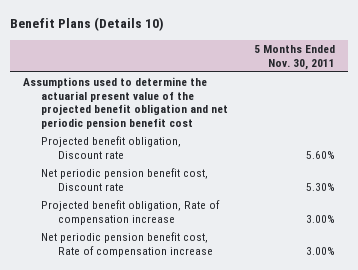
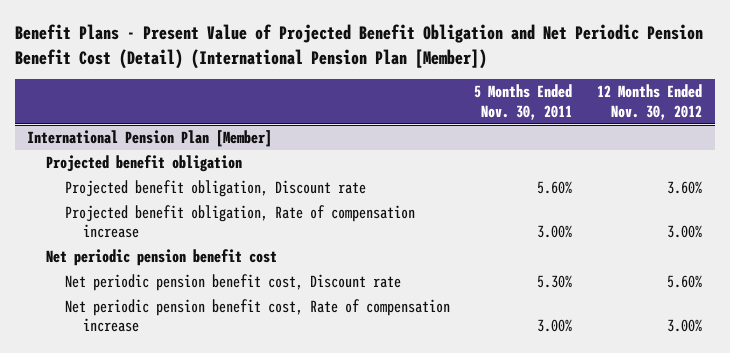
[9,17,164,32] Benefit Plans (Details 10) -> [14,24,703,69] Benefit Plans - Present Value of Projected Benefit Obligation and Net Periodic Pension Benefit Cost (Detail) (International Pension Plan [Member])
none -> [597,84,703,120] 12 Months Ended Nov. 30, 2012
[22,77,228,129] Assumptions used to determine the actuarial present value of the projected benefit obligation and net periodic pension benefit cost -> none
none -> [27,129,273,147] International Pension Plan [Member]
none -> [45,154,242,172] Projected benefit obligation
[40,168,208,191] Net periodic pension benefit cost, Discount rate -> none
none -> [45,248,277,266] Net periodic pension benefit cost
none -> [64,273,401,291] Net periodic pension benefit cost, Discount rate

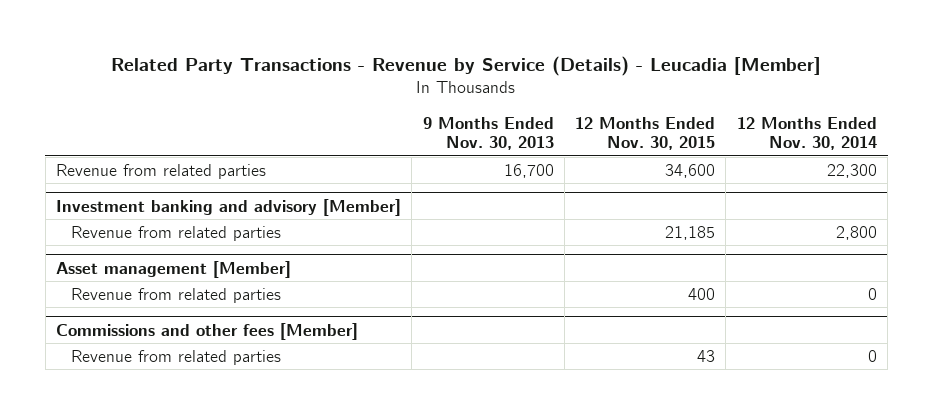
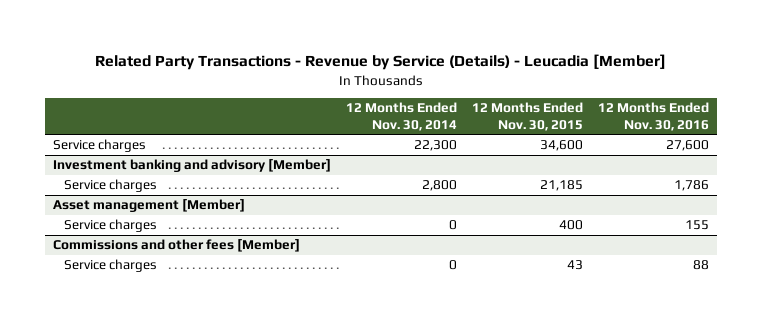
[422,117,554,151] 9 Months Ended Nov. 30, 2013 -> none
none -> [598,102,710,131] 12 Months Ended Nov. 30, 2016
[55,164,266,180] Revenue from related parties -> [52,139,146,153] Service charges
[70,226,281,242] Revenue from related parties -> [63,179,157,193] Service charges
[70,288,281,304] Revenue from related parties -> [63,219,157,233] Service charges
[70,350,281,366] Revenue from related parties -> [63,259,157,273] Service charges

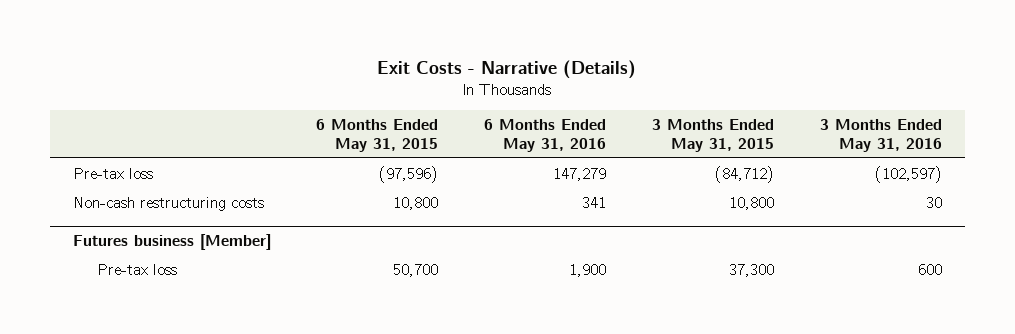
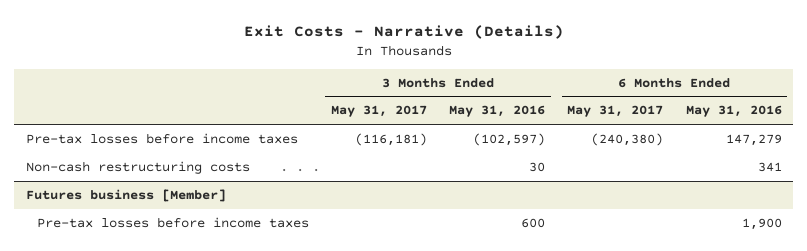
[316,118,439,152] 6 Months Ended May 31, 2015 -> none
[652,118,775,152] 3 Months Ended May 31, 2015 -> none
none -> [330,105,427,118] May 31, 2017
none -> [567,105,664,118] May 31, 2017
[72,167,153,179] Pre-tax loss -> [25,132,298,144] Pre-tax losses before income taxes
[97,263,178,275] Pre-tax loss -> [36,216,309,228] Pre-tax losses before income taxes

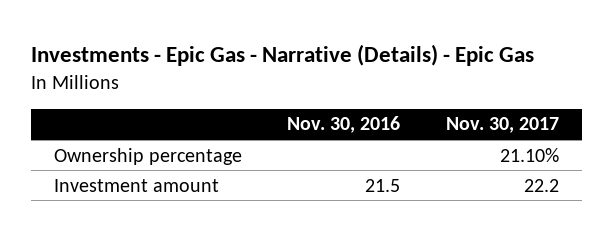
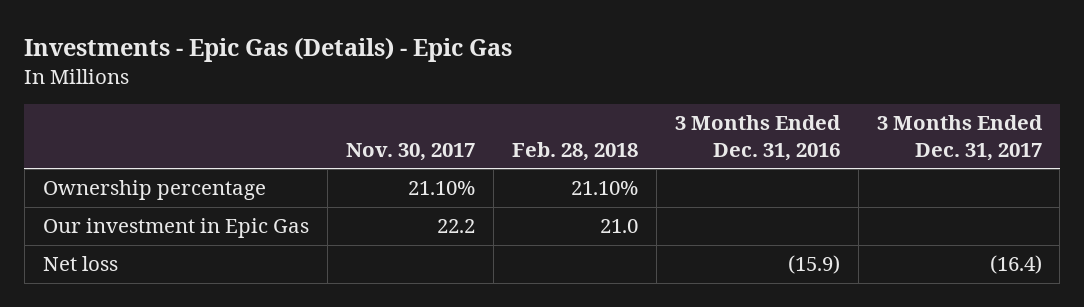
[30,43,534,66] Investments - Epic Gas - Narrative (Details) - Epic Gas -> [24,37,513,63] Investments - Epic Gas (Details) - Epic Gas
[287,116,401,134] Nov. 30, 2016 -> none
none -> [511,141,638,161] Feb. 28, 2018
none -> [674,115,841,161] 3 Months Ended Dec. 31, 2016
none -> [876,115,1043,161] 3 Months Ended Dec. 31, 2017
[53,178,219,192] Investment amount -> [42,218,309,239] Our investment in Epic Gas
none -> [42,256,118,272] Net loss

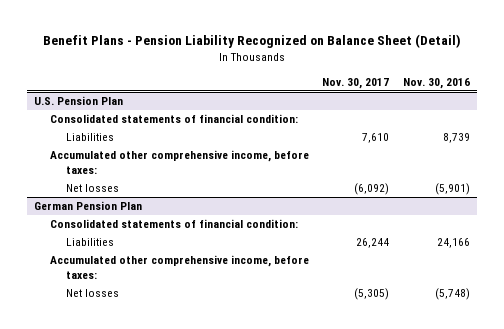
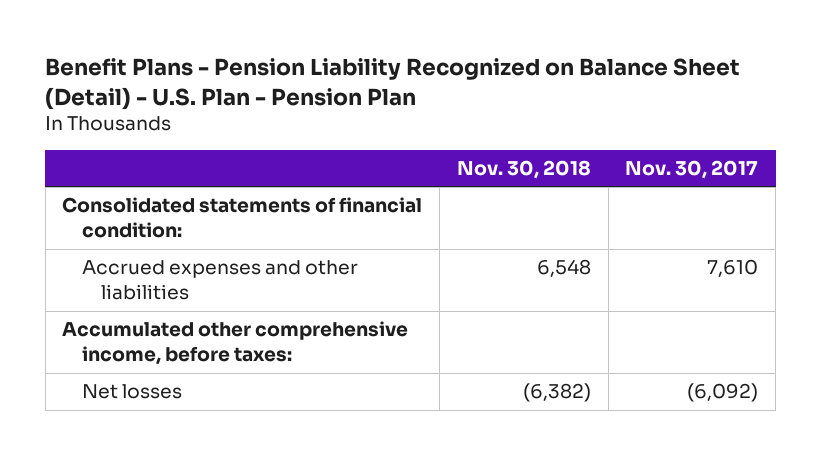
[43,34,462,49] Benefit Plans - Pension Liability Recognized on Balance Sheet (Detail) -> [45,57,741,110] Benefit Plans - Pension Liability Recognized on Balance Sheet (Detail) - U.S. Plan - Pension Plan
[403,77,471,89] Nov. 30, 2016 -> none
none -> [456,159,591,179] Nov. 30, 2018
[33,96,123,106] U.S. Pension Plan -> none
[65,133,114,142] Liabilities -> [81,260,358,301] Accrued expenses and other liabilities
[33,201,142,211] German Pension Plan -> none
[49,219,298,229] Consolidated statements of financial condition: -> none
[65,238,114,247] Liabilities -> none
[49,255,309,279] Accumulated other comprehensive income, before taxes: -> none
[65,289,119,298] Net losses -> none

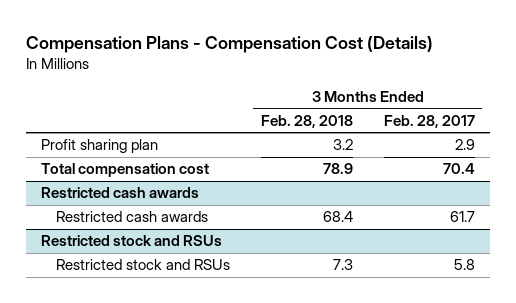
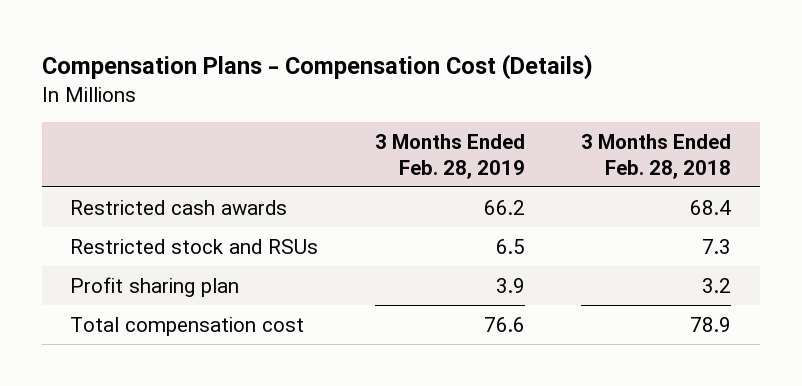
[383,114,475,128] Feb. 28, 2017 -> none
none -> [374,133,525,179] 3 Months Ended Feb. 28, 2019
[41,187,200,199] Restricted cash awards -> none
[41,235,223,247] Restricted stock and RSUs -> none
[41,139,159,154] Profit sharing plan -> [70,276,240,297] Profit sharing plan
[41,163,210,178] Total compensation cost -> [70,316,305,336] Total compensation cost

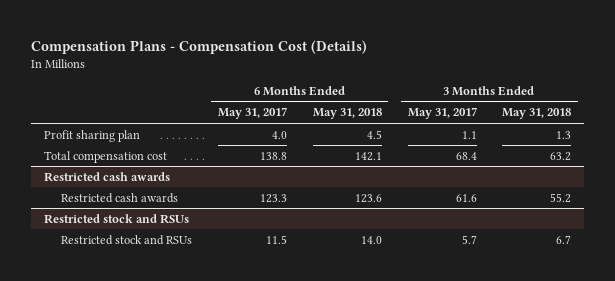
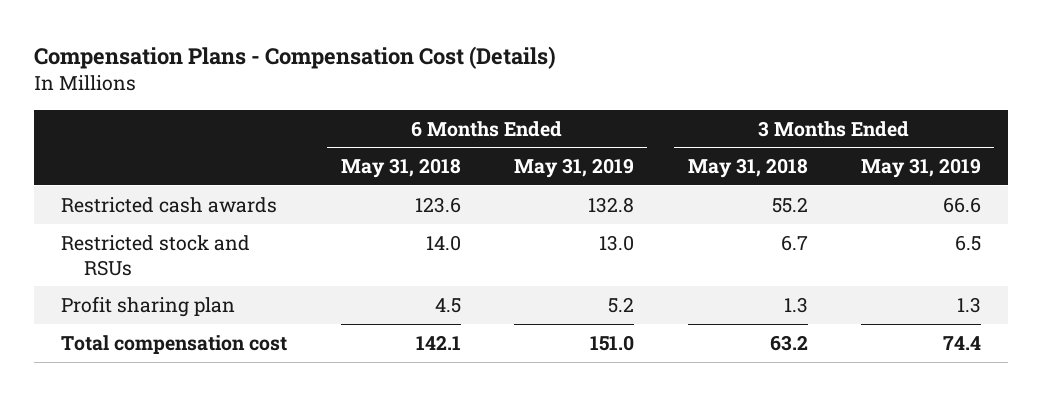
[217,107,287,120] May 31, 2017 -> none
[407,107,477,120] May 31, 2017 -> none
none -> [514,158,635,179] May 31, 2019
none -> [861,158,982,179] May 31, 2019
[44,171,171,182] Restricted cash awards -> none
[44,213,190,224] Restricted stock and RSUs -> none
[44,129,141,142] Profit sharing plan -> [61,295,236,317] Profit sharing plan
[44,150,168,163] Total compensation cost -> [61,334,288,354] Total compensation cost

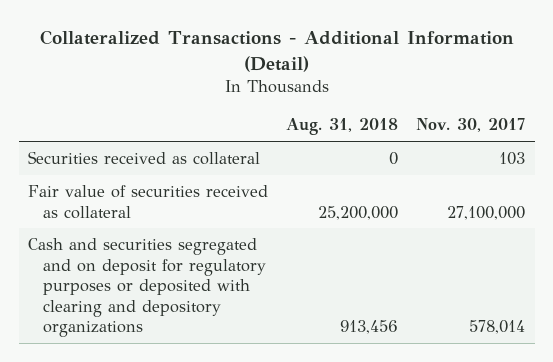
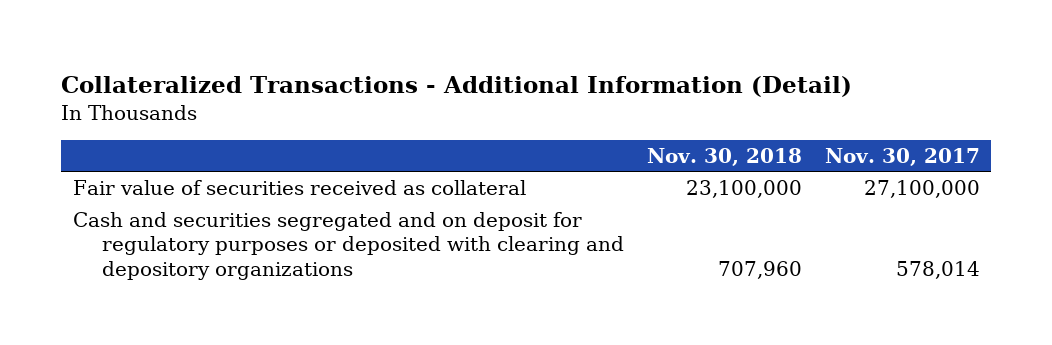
[286,118,399,136] Aug. 31, 2018 -> none
none -> [646,147,802,166] Nov. 30, 2018
[27,151,260,166] Securities received as collateral -> none

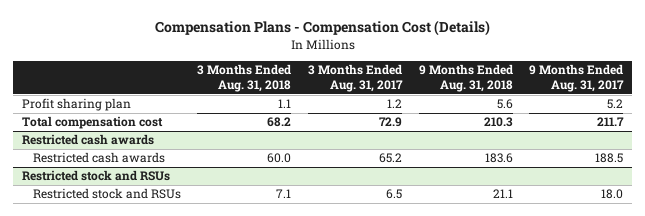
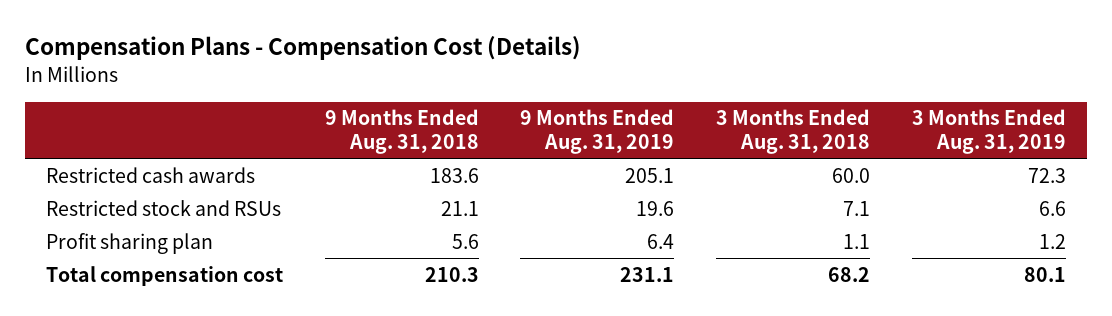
[308,64,404,93] 3 Months Ended Aug. 31, 2017 -> none
[529,64,625,93] 9 Months Ended Aug. 31, 2017 -> none
none -> [520,109,675,154] 9 Months Ended Aug. 31, 2019
none -> [912,109,1067,154] 3 Months Ended Aug. 31, 2019
[21,134,154,146] Restricted cash awards -> none
[21,170,170,182] Restricted stock and RSUs -> none
[21,98,131,112] Profit sharing plan -> [45,232,213,254] Profit sharing plan
[21,116,163,130] Total compensation cost -> [45,265,283,286] Total compensation cost

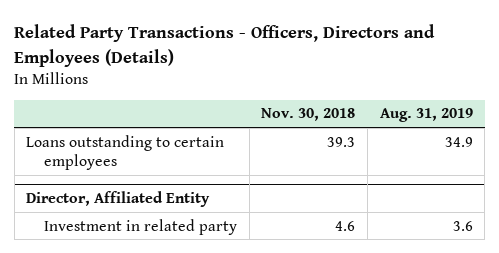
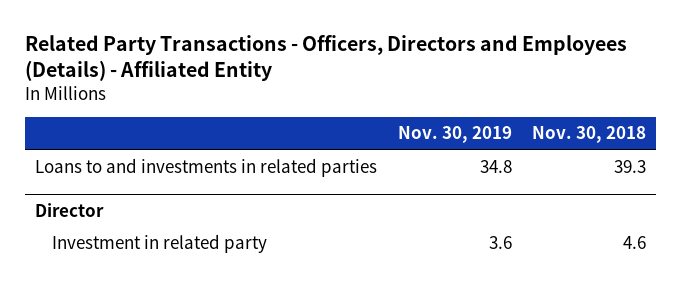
[14,24,436,67] Related Party Transactions - Officers, Directors and Employees (Details) -> [24,35,627,82] Related Party Transactions - Officers, Directors and Employees (Details) - Affiliated Entity
[379,108,473,123] Aug. 31, 2019 -> none
none -> [397,126,512,144] Nov. 30, 2019
[26,191,211,208] Director, Affiliated Entity -> none
[26,134,225,171] Loans outstanding to certain employees -> [35,158,378,178] Loans to and investments in related parties
none -> [35,203,105,218] Director

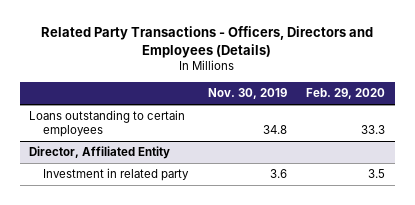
[24,35,627,82] Related Party Transactions - Officers, Directors and Employees (Details) - Affiliated Entity -> [41,26,374,58] Related Party Transactions - Officers, Directors and Employees (Details)
[532,126,647,144] Nov. 30, 2018 -> none
none -> [306,87,386,99] Feb. 29, 2020
[35,203,105,218] Director -> none
[35,158,378,178] Loans to and investments in related parties -> [29,110,186,137] Loans outstanding to certain employees
none -> [29,146,171,160] Director, Affiliated Entity

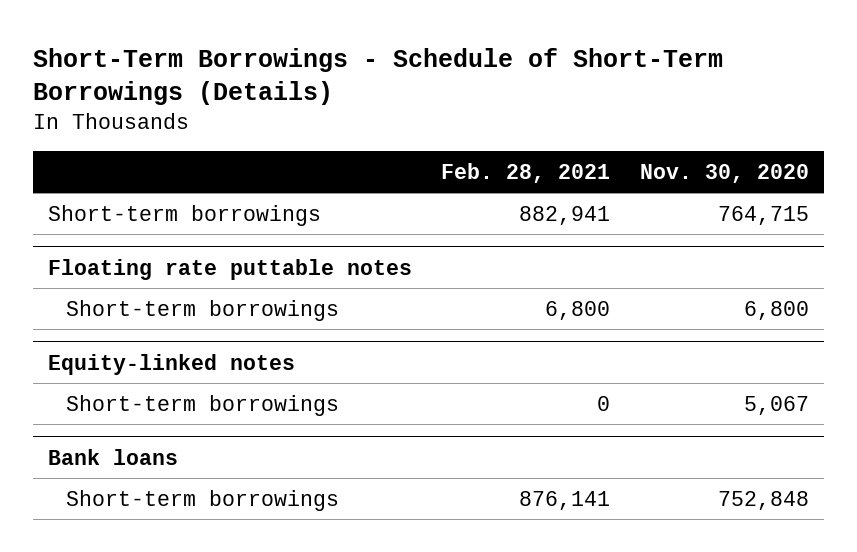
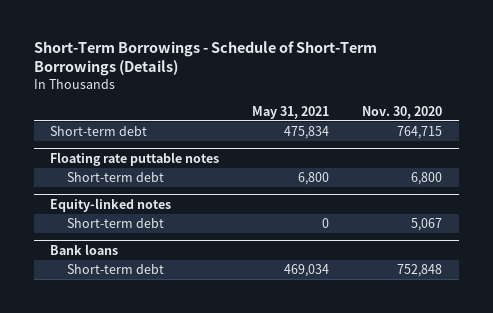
[441,162,611,183] Feb. 28, 2021 -> none
none -> [252,105,330,119] May 31, 2021
[48,204,322,226] Short-term borrowings -> [50,126,148,137] Short-term debt
[65,299,339,321] Short-term borrowings -> [66,172,164,183] Short-term debt
[65,394,339,416] Short-term borrowings -> [66,218,164,229] Short-term debt
[65,489,339,511] Short-term borrowings -> [66,264,164,275] Short-term debt

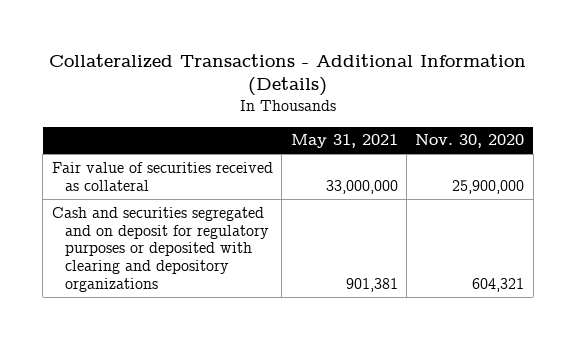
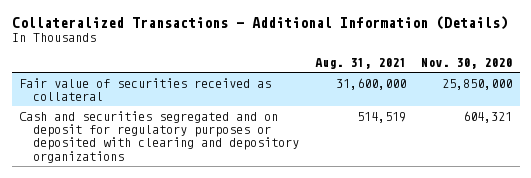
[290,134,398,149] May 31, 2021 -> none
none -> [314,58,406,70] Aug. 31, 2021
[452,179,525,194] 25,900,000 -> [441,78,512,90] 25,850,000

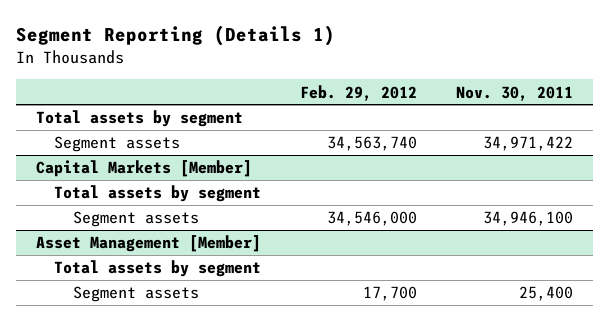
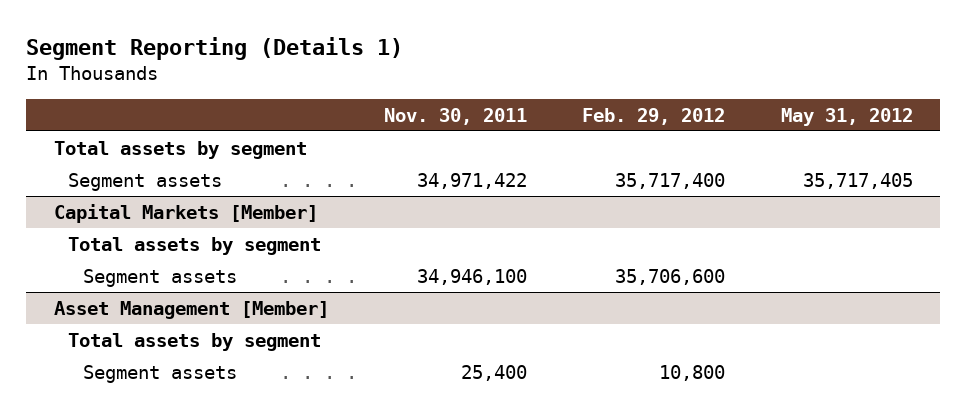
none -> [780,107,913,126] May 31, 2012
[327,136,418,152] 34,563,740 -> [615,172,726,189] 35,717,400
[327,211,418,227] 34,546,000 -> [615,268,726,285] 35,706,600
[363,286,418,302] 17,700 -> [659,364,726,381] 10,800

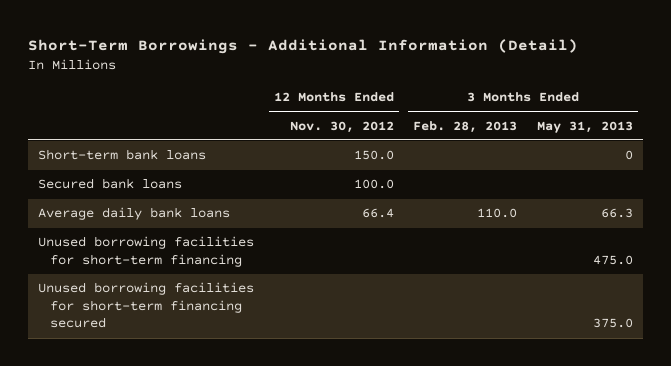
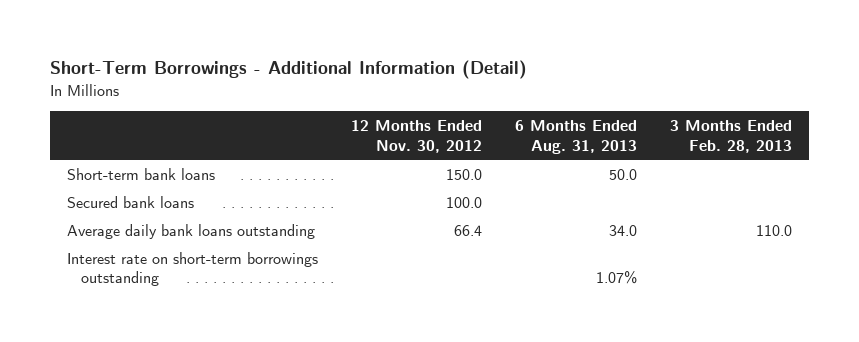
[536,120,633,133] May 31, 2013 -> none
none -> [515,119,638,154] 6 Months Ended Aug. 31, 2013
[38,236,255,267] Unused borrowing facilities for short-term financing -> none
[38,282,255,329] Unused borrowing facilities for short-term financing secured -> none
[38,207,231,221] Average daily bank loans -> [66,223,315,239] Average daily bank loans outstanding
none -> [66,251,318,287] Interest rate on short-term borrowings outstanding

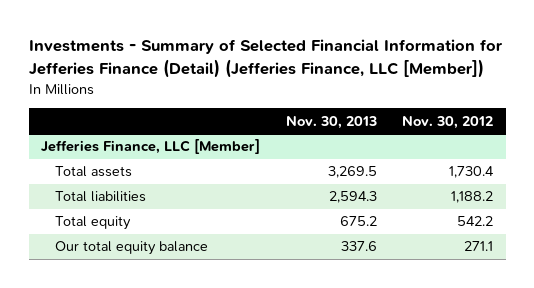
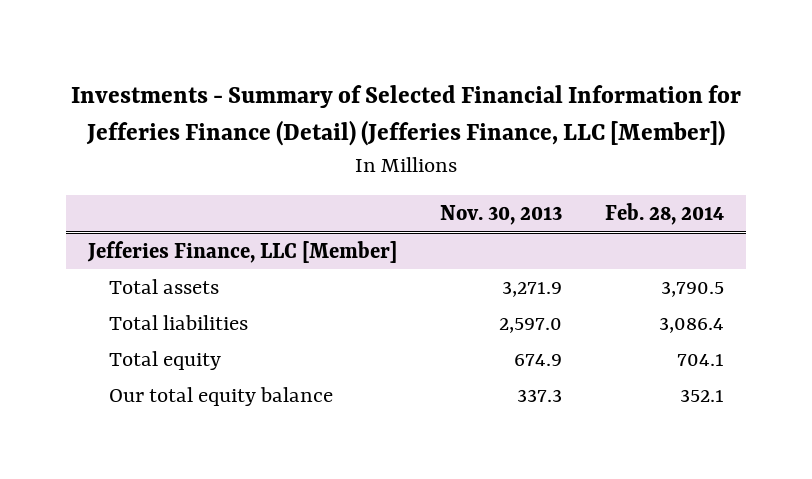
[401,115,493,129] Nov. 30, 2012 -> none
none -> [605,203,725,226] Feb. 28, 2014
[327,166,377,179] 3,269.5 -> [502,280,563,297] 3,271.9
[328,191,377,204] 2,594.3 -> [499,317,563,333] 2,597.0
[339,216,377,227] 675.2 -> [514,353,563,366] 674.9
[340,241,377,252] 337.6 -> [517,388,563,402] 337.3

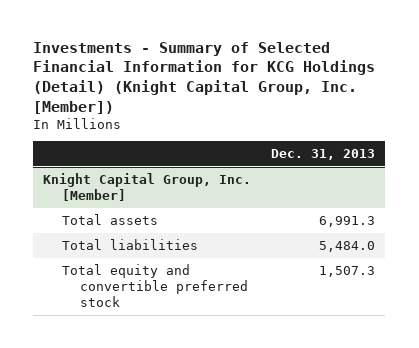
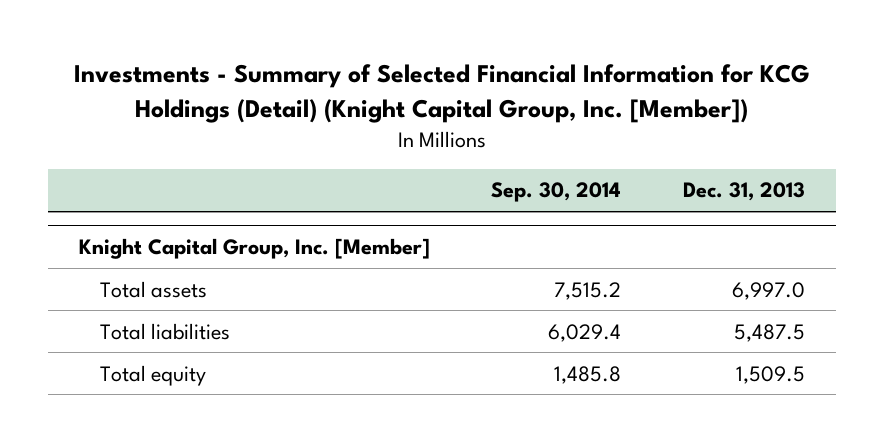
none -> [491,182,622,203] Sep. 30, 2014
[319,215,376,227] 6,991.3 -> [731,281,805,300] 6,997.0
[319,240,376,252] 5,484.0 -> [733,323,805,342] 5,487.5
[61,263,249,307] Total equity and convertible preferred stock -> [99,364,206,386] Total equity
[319,265,376,277] 1,507.3 -> [735,365,805,384] 1,509.5

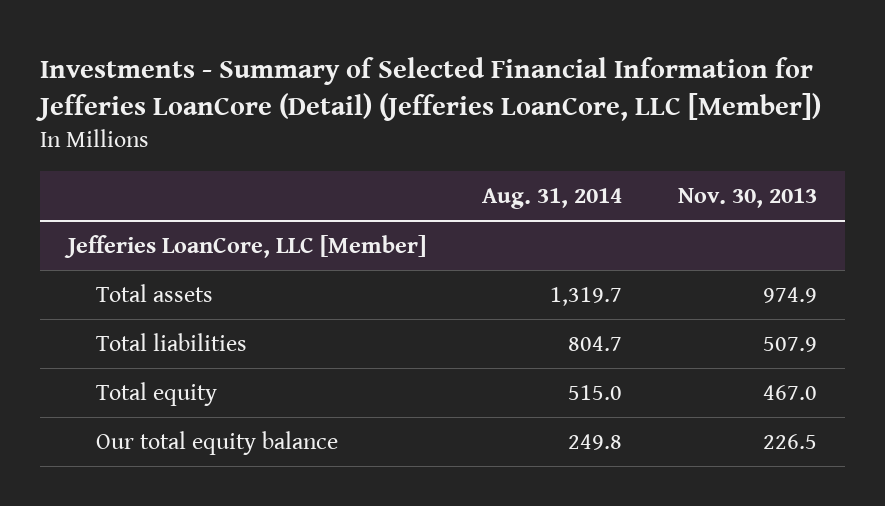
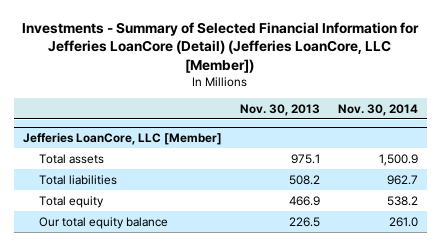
[481,188,622,210] Aug. 31, 2014 -> none
none -> [337,103,418,116] Nov. 30, 2014
[762,286,817,303] 974.9 -> [290,153,320,164] 975.1
[762,336,817,352] 507.9 -> [288,174,320,185] 508.2
[762,384,817,400] 467.0 -> [288,195,320,206] 466.9

